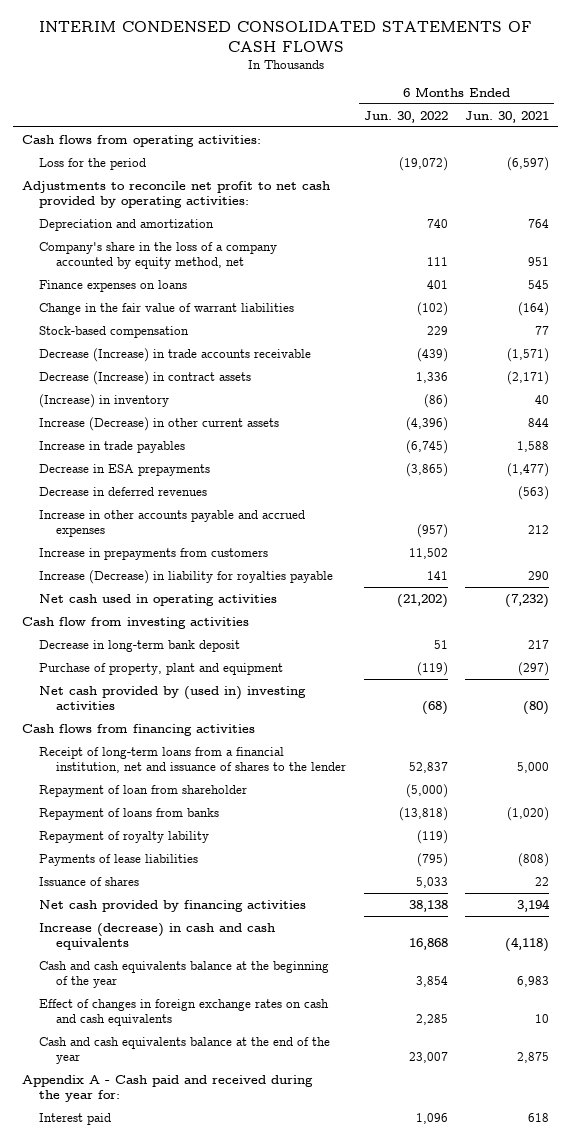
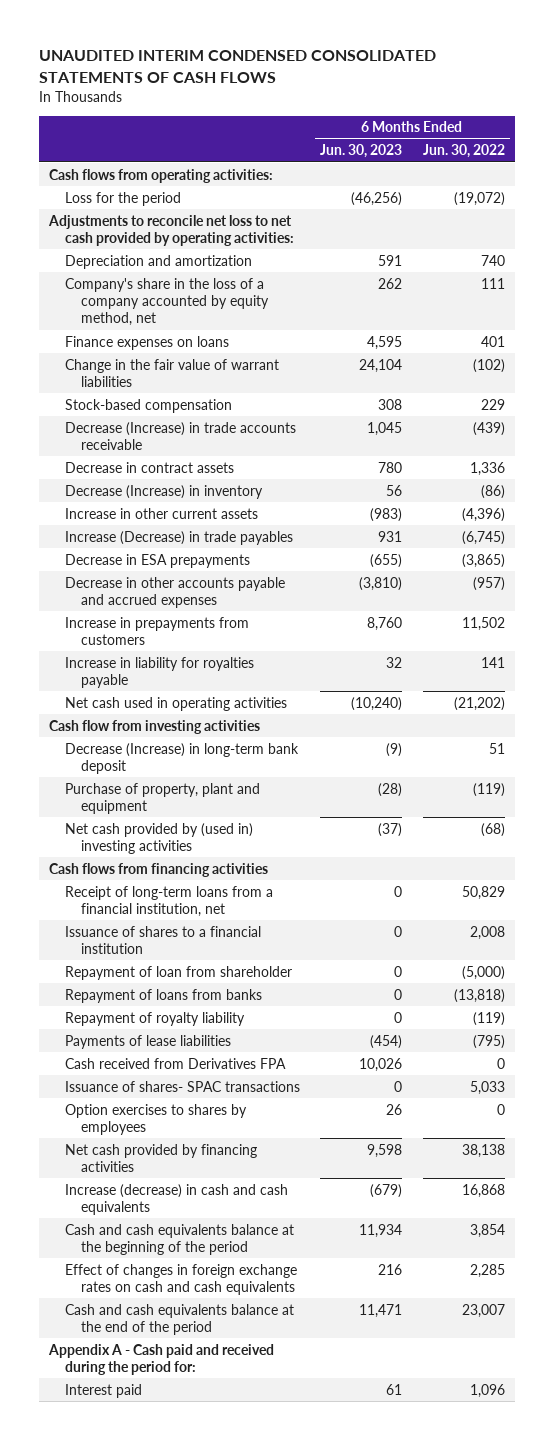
[38,21,532,53] INTERIM CONDENSED CONSOLIDATED STATEMENTS OF CASH FLOWS -> [39,49,437,83] UNAUDITED INTERIM CONDENSED CONSOLIDATED STATEMENTS OF CASH FLOWS
[465,110,550,123] Jun. 30, 2021 -> none
none -> [320,144,403,159] Jun. 30, 2023
[21,180,330,208] Adjustments to reconcile net profit to net cash provided by operating activities: -> [48,214,295,246] Adjustments to reconcile net loss to net cash provided by operating activities:
[39,370,252,385] Decrease (Increase) in contract assets -> [65,461,235,473] Decrease in contract assets
[39,393,170,408] (Increase) in inventory -> [65,484,264,499] Decrease (Increase) in inventory
[39,416,280,431] Increase (Decrease) in other current assets -> [65,507,259,519] Increase in other current assets
[39,440,186,453] Increase in trade payables -> [65,530,294,545] Increase (Decrease) in trade payables
[39,486,208,496] Decrease in deferred revenues -> none
[39,509,306,537] Increase in other accounts payable and accrued expenses -> [65,576,286,608] Decrease in other accounts payable and accrued expenses
[39,569,334,584] Increase (Decrease) in liability for royalties payable -> [65,656,255,688] Increase in liability for royalties payable
[39,639,241,652] Decrease in long-term bank deposit -> [65,742,300,774] Decrease (Increase) in long-term bank deposit
[39,746,347,773] Receipt of long-term loans from a financial institution, net and issuance of shares to the lender -> [65,885,274,917] Receipt of long-term loans from a financial institution, net
[408,761,448,773] 52,837 -> [461,885,505,900] 50,829
none -> [65,925,262,954] Issuance of shares to a financial institution
[39,830,210,843] Repayment of royalty lability -> [65,1011,246,1026] Repayment of royalty liability
none -> [65,1057,287,1069] Cash received from Derivatives FPA
[39,876,140,886] Issuance of shares -> [65,1080,301,1092] Issuance of shares- SPAC transactions
none -> [65,1103,248,1135] Option exercises to shares by employees
[39,960,330,988] Cash and cash equivalents balance at the beginning of the year -> [65,1223,295,1255] Cash and cash equivalents balance at the beginning of the period
[39,1036,331,1064] Cash and cash equivalents balance at the end of the year -> [65,1303,295,1335] Cash and cash equivalents balance at the end of the period
[21,1074,313,1102] Appendix A - Cash paid and received during the year for: -> [48,1343,275,1375] Appendix A - Cash paid and received during the period for:

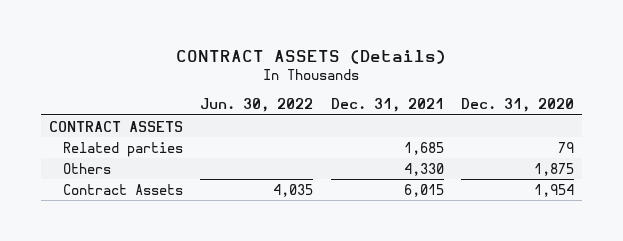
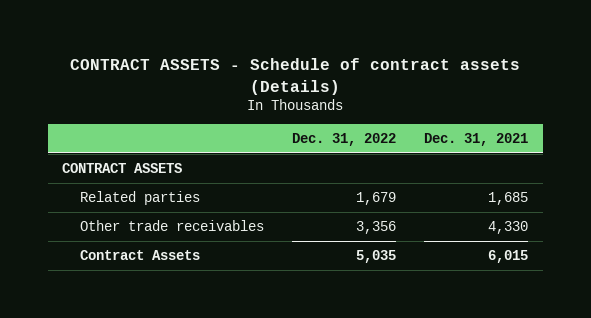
[176,49,447,64] CONTRACT ASSETS (Details) -> [70,57,521,95] CONTRACT ASSETS - Schedule of contract assets (Details)
[200,98,314,113] Jun. 30, 2022 -> none
[460,98,574,113] Dec. 31, 2020 -> none
none -> [292,133,397,147] Dec. 31, 2022
[62,162,111,174] Others -> [79,219,264,231] Other trade receivables

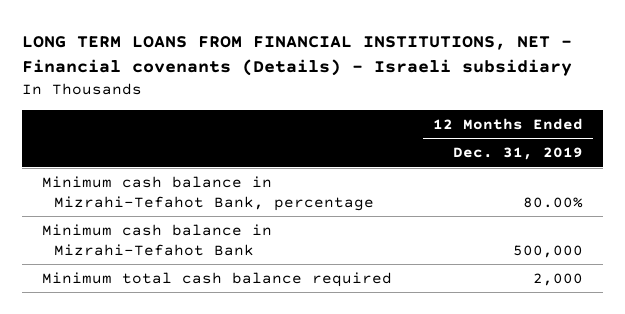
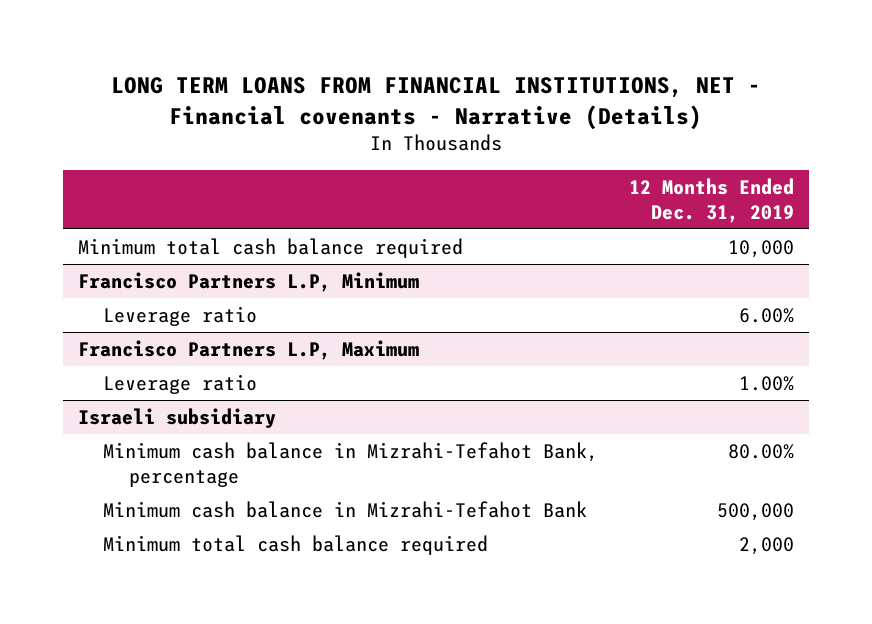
[22,36,573,77] LONG TERM LOANS FROM FINANCIAL INSTITUTIONS, NET - Financial covenants (Details) - Israeli subsidiary -> [110,77,761,130] LONG TERM LOANS FROM FINANCIAL INSTITUTIONS, NET - Financial covenants - Narrative (Details)
none -> [78,237,464,258] Minimum total cash balance required
none -> [78,271,420,292] Francisco Partners L.P, Minimum
none -> [103,305,258,326] Leverage ratio
none -> [78,339,420,360] Francisco Partners L.P, Maximum
none -> [103,373,258,394] Leverage ratio
none -> [78,407,277,428] Israeli subsidiary

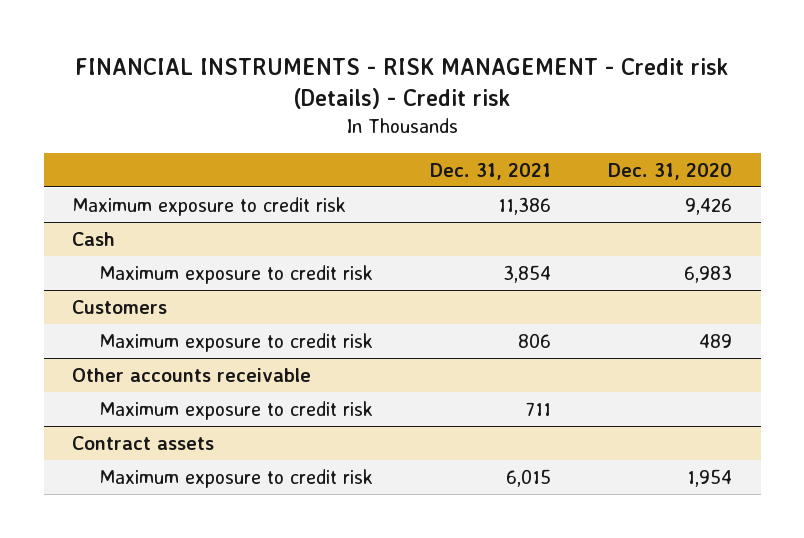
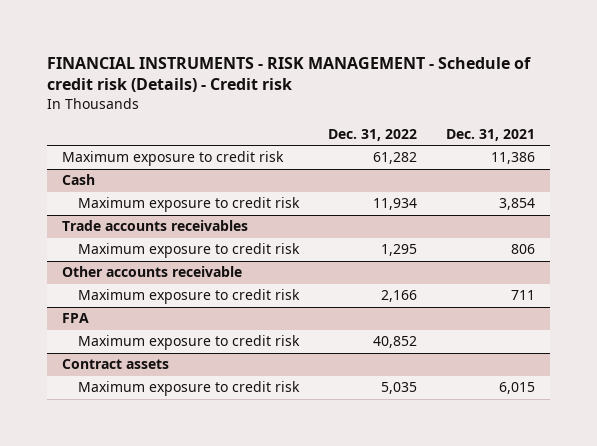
[75,57,729,109] FINANCIAL INSTRUMENTS - RISK MANAGEMENT - Credit risk (Details) - Credit risk -> [47,56,532,93] FINANCIAL INSTRUMENTS - RISK MANAGEMENT - Schedule of credit risk (Details) - Credit risk
[608,162,733,180] Dec. 31, 2020 -> none
none -> [328,129,418,142] Dec. 31, 2022
[72,299,168,314] Customers -> [61,220,248,232] Trade accounts receivables
none -> [61,313,89,324] FPA
none -> [78,335,301,351] Maximum exposure to credit risk

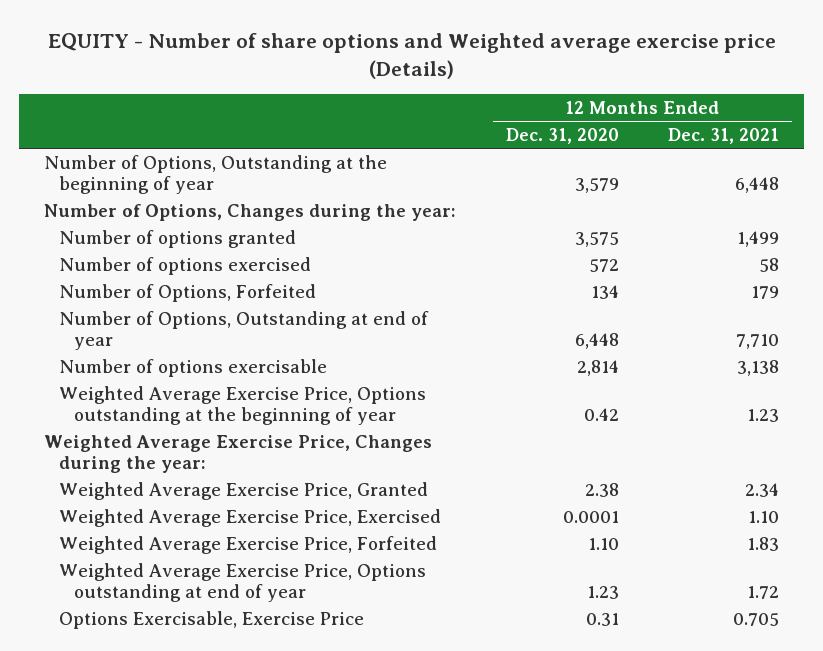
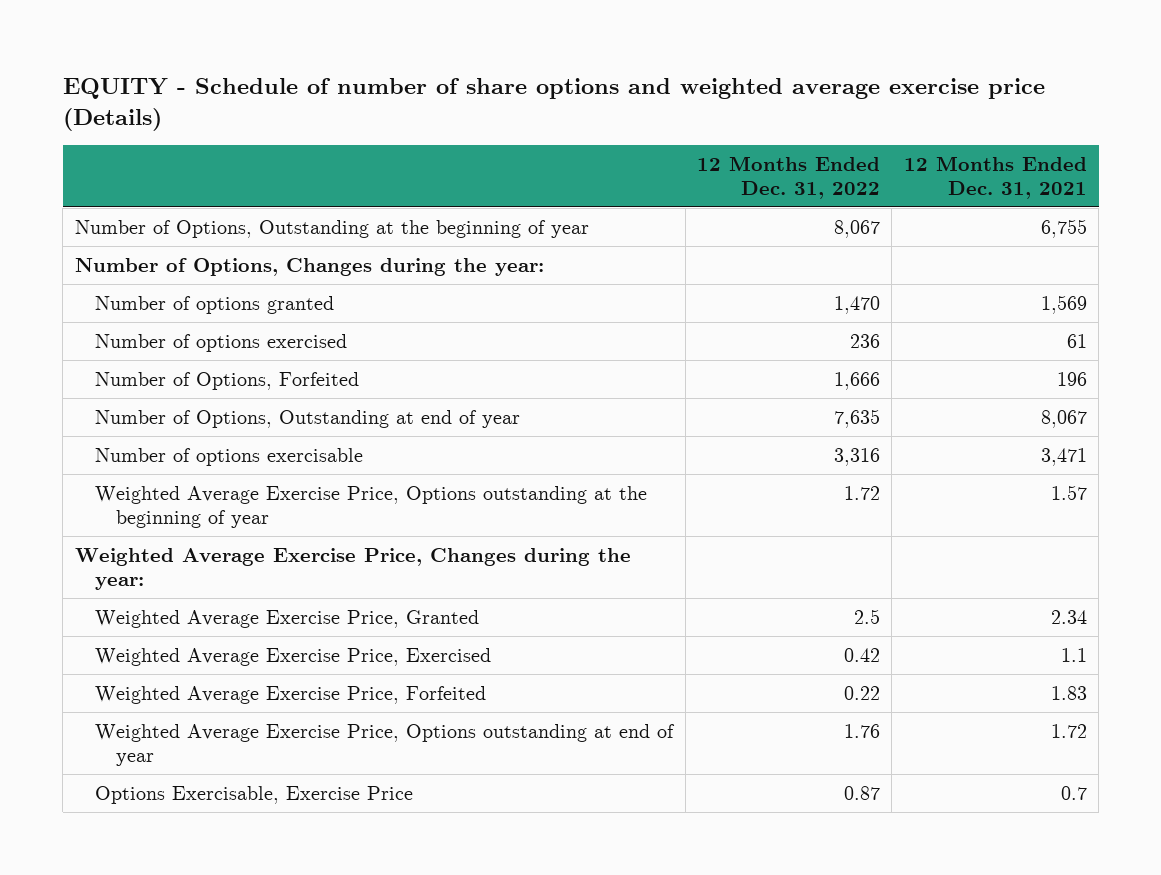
[47,32,776,79] EQUITY - Number of share options and Weighted average exercise price (Details) -> [62,77,1045,131] EQUITY - Schedule of number of share options and weighted average exercise price (Details)
[505,128,619,145] Dec. 31, 2020 -> none
none -> [697,155,881,199] 12 Months Ended Dec. 31, 2022
[735,177,780,194] 6,448 -> [1040,218,1087,238] 6,755
[737,230,780,247] 1,499 -> [1040,294,1087,314] 1,569
[759,257,780,272] 58 -> [1066,333,1087,348] 61
[751,285,780,299] 179 -> [1056,371,1087,386] 196
[736,334,780,350] 7,710 -> [1040,409,1087,428] 8,067
[737,359,780,376] 3,138 -> [1040,447,1087,466] 3,471
[747,409,780,423] 1.23 -> [1050,484,1087,500] 1.57
[748,510,780,523] 1.10 -> [1060,647,1087,662] 1.1
[733,612,780,626] 0.705 -> [1060,785,1087,800] 0.7

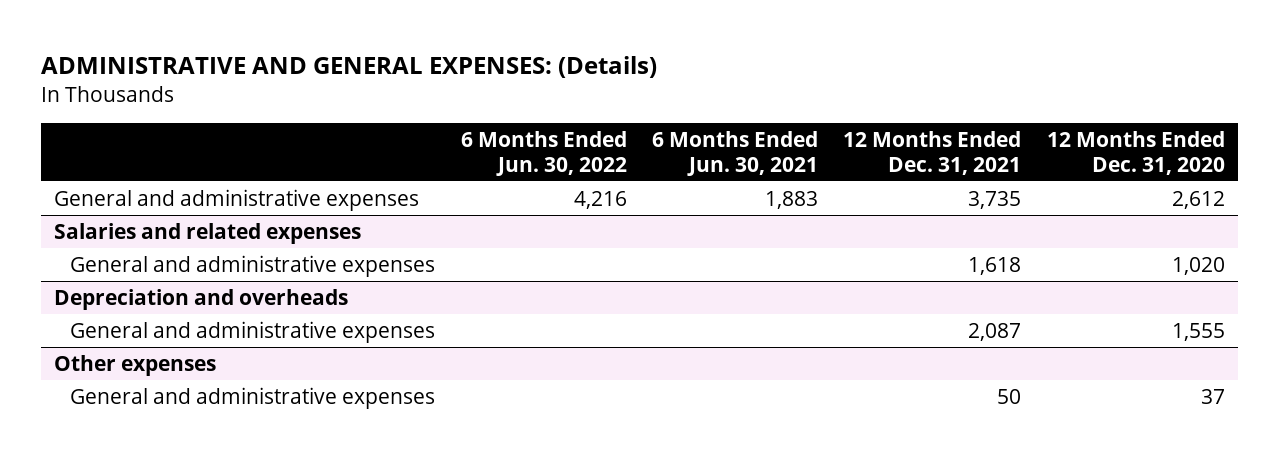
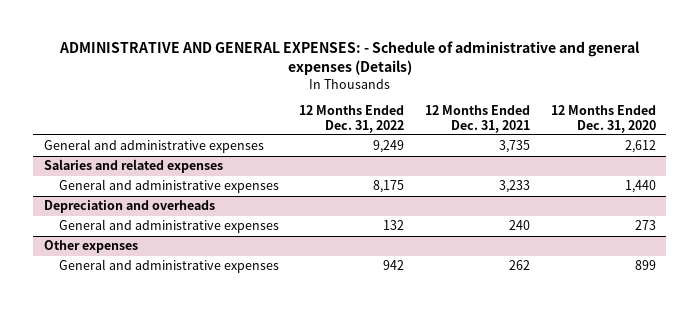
[41,55,658,78] ADMINISTRATIVE AND GENERAL EXPENSES: (Details) -> [58,40,640,75] ADMINISTRATIVE AND GENERAL EXPENSES: - Schedule of administrative and general expenses (Details)
[460,130,627,176] 6 Months Ended Jun. 30, 2022 -> none
[651,130,818,176] 6 Months Ended Jun. 30, 2021 -> none
none -> [299,105,405,133] 12 Months Ended Dec. 31, 2022
[968,256,1022,275] 1,618 -> [499,180,531,194] 3,233
[1171,256,1225,275] 1,020 -> [624,180,656,194] 1,440
[968,322,1022,341] 2,087 -> [509,220,531,231] 240
[1171,322,1225,341] 1,555 -> [634,220,656,231] 273
[997,388,1022,404] 50 -> [509,260,531,271] 262
[1200,388,1225,404] 37 -> [634,260,656,271] 899

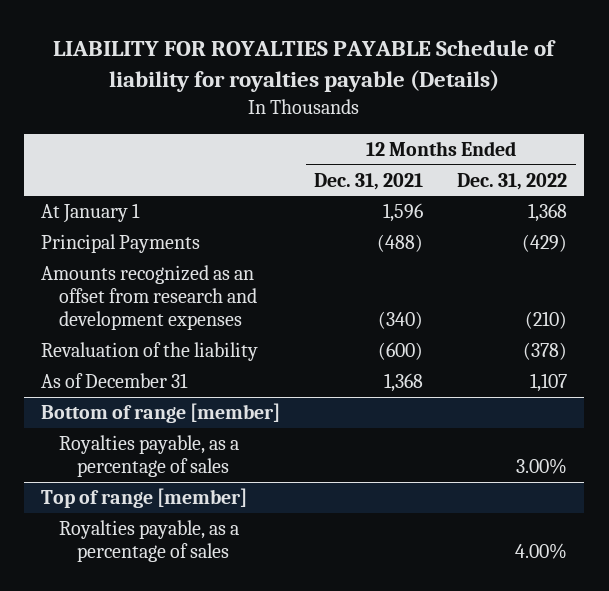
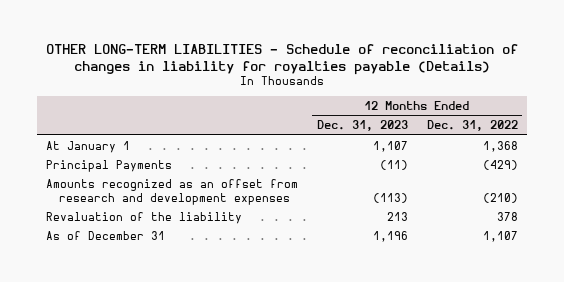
[53,39,557,92] LIABILITY FOR ROYALTIES PAYABLE Schedule of liability for royalties payable (Details) -> [46,43,519,75] OTHER LONG-TERM LIABILITIES - Schedule of reconciliation of changes in liability for royalties payable (Details)
[314,172,424,190] Dec. 31, 2021 -> none
none -> [317,120,409,132] Dec. 31, 2023
[523,342,568,361] (378) -> [496,211,518,221] 378
[41,403,281,424] Bottom of range [member] -> none
[58,435,239,478] Royalties payable, as a percentage of sales -> none
[41,488,248,509] Top of range [member] -> none
[58,520,239,563] Royalties payable, as a percentage of sales -> none

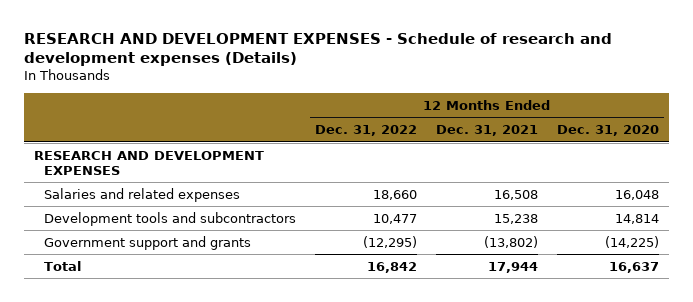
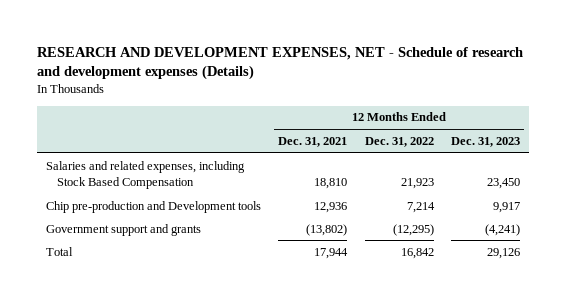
[23,32,612,67] RESEARCH AND DEVELOPMENT EXPENSES - Schedule of research and development expenses (Details) -> [37,46,524,81] RESEARCH AND DEVELOPMENT EXPENSES, NET - Schedule of research and development expenses (Details)
[557,125,660,137] Dec. 31, 2020 -> none
none -> [450,136,520,147] Dec. 31, 2023
[33,150,264,175] RESEARCH AND DEVELOPMENT EXPENSES -> none
[43,187,240,202] Salaries and related expenses -> [46,160,246,189] Salaries and related expenses, including Stock Based Compensation
[372,189,417,200] 18,660 -> [400,177,434,189] 21,923
[494,189,539,200] 16,508 -> [314,177,348,189] 18,810
[43,211,296,226] Development tools and subcontractors -> [46,200,262,213] Chip pre-production and Development tools
[372,213,417,224] 10,477 -> [406,201,435,213] 7,214
[494,213,539,224] 15,238 -> [314,201,348,213] 12,936

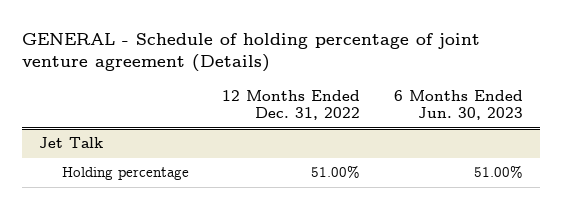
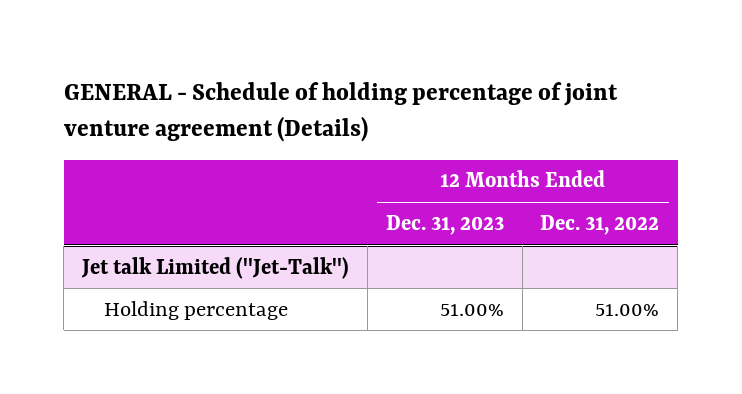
[393,89,523,121] 6 Months Ended Jun. 30, 2023 -> none
none -> [385,214,504,235] 12 Months Ended Dec. 31, 2023
[39,137,104,149] Jet Talk -> [81,256,350,279] Jet talk Limited ("Jet-Talk")

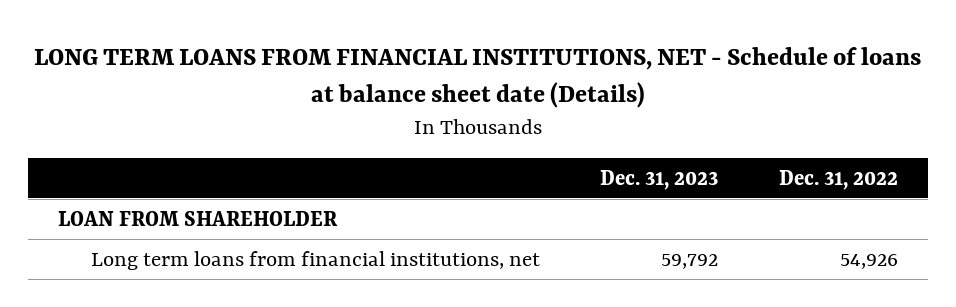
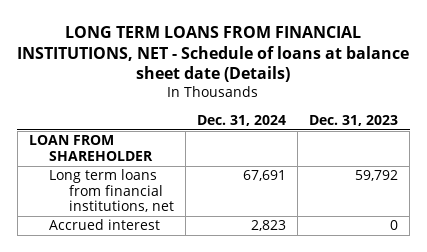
[778,169,898,190] Dec. 31, 2022 -> none
none -> [196,114,286,126] Dec. 31, 2024
none -> [48,219,160,231] Accrued interest

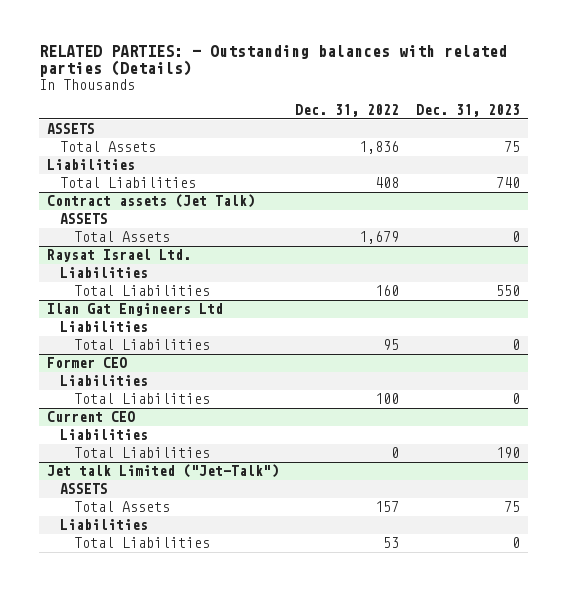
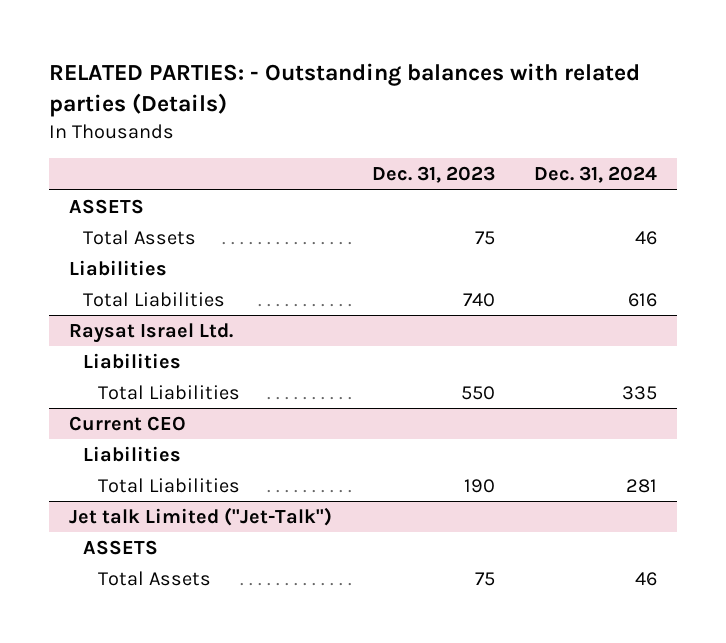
[295,104,400,118] Dec. 31, 2022 -> none
none -> [534,166,658,184] Dec. 31, 2024
[46,194,255,209] Contract assets (Jet Talk) -> none
[60,213,109,225] ASSETS -> none
[73,231,170,243] Total Assets -> none
[46,303,223,317] Ilan Gat Engineers Ltd -> none
[60,321,149,333] Liabilities -> none
[73,339,210,351] Total Liabilities -> none
[46,357,127,369] Former CEO -> none
[60,375,149,387] Liabilities -> none
[73,393,210,405] Total Liabilities -> none
[60,519,149,531] Liabilities -> none
[73,537,210,549] Total Liabilities -> none

